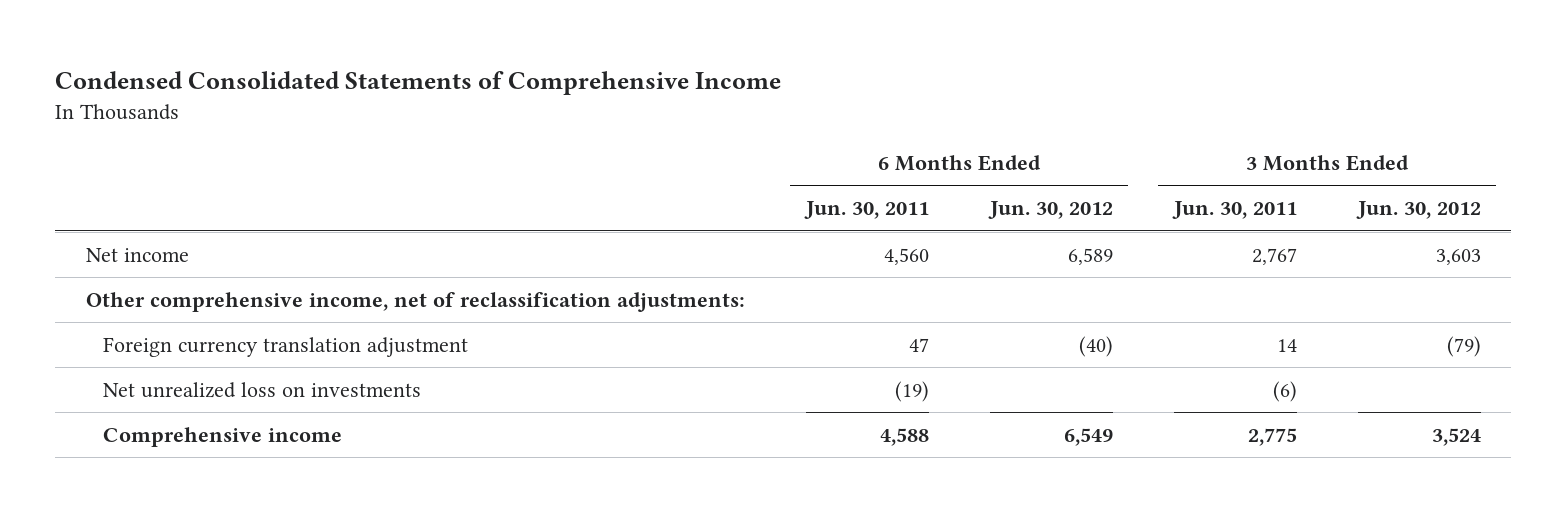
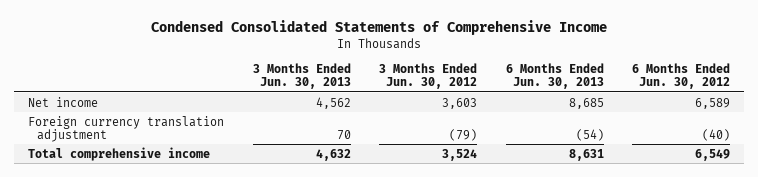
[803,201,929,220] Jun. 30, 2011 -> none
[1171,201,1297,220] Jun. 30, 2011 -> none
none -> [252,62,351,90] 3 Months Ended Jun. 30, 2013
none -> [505,62,604,90] 6 Months Ended Jun. 30, 2013
[85,291,745,312] Other comprehensive income, net of reclassification adjustments: -> none
[102,381,421,398] Net unrealized loss on investments -> none
[102,426,342,447] Comprehensive income -> [28,146,211,161] Total comprehensive income

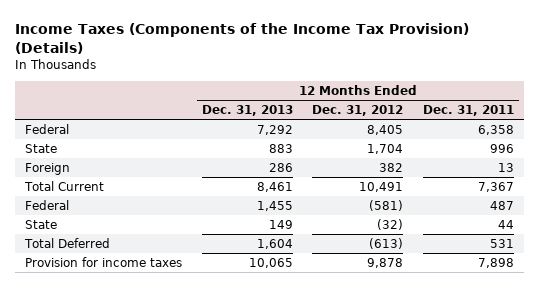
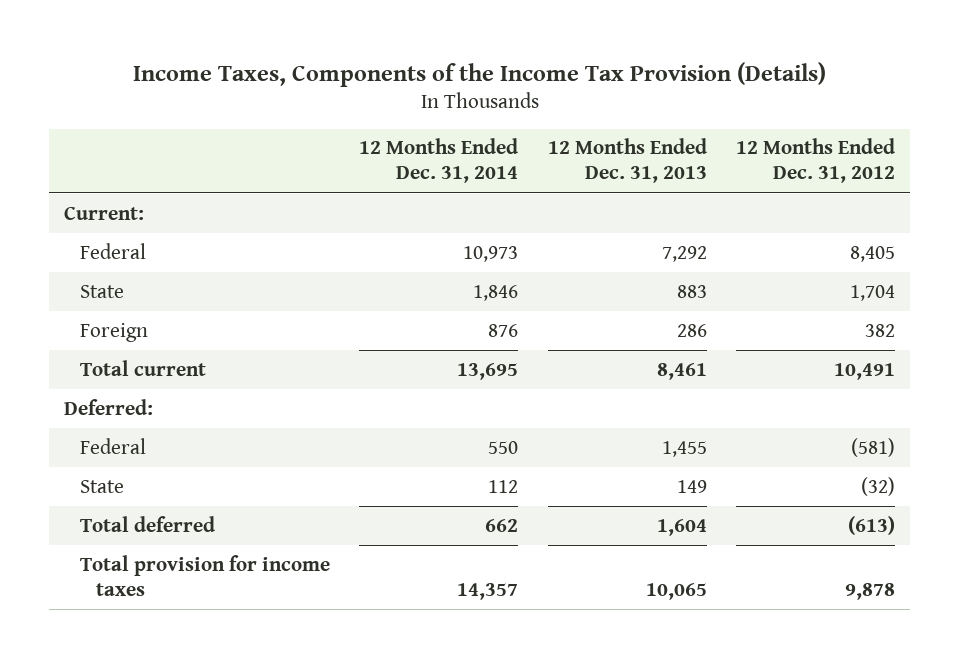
[15,22,470,54] Income Taxes (Components of the Income Tax Provision) (Details) -> [132,61,826,87] Income Taxes, Components of the Income Tax Provision (Details)
[422,105,514,117] Dec. 31, 2011 -> none
none -> [359,138,519,184] 12 Months Ended Dec. 31, 2014
none -> [63,206,144,220] Current:
[23,180,104,191] Total Current -> [79,359,206,376] Total current
none -> [63,398,153,415] Deferred:
[23,237,110,248] Total Deferred -> [79,515,215,532] Total deferred
[24,256,182,267] Provision for income taxes -> [79,554,330,596] Total provision for income taxes

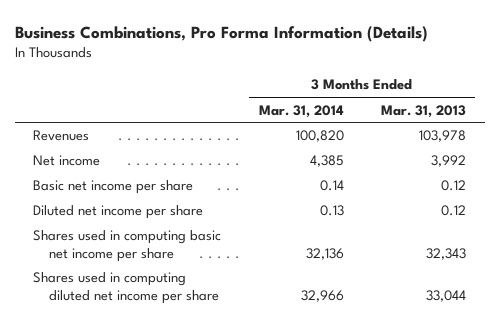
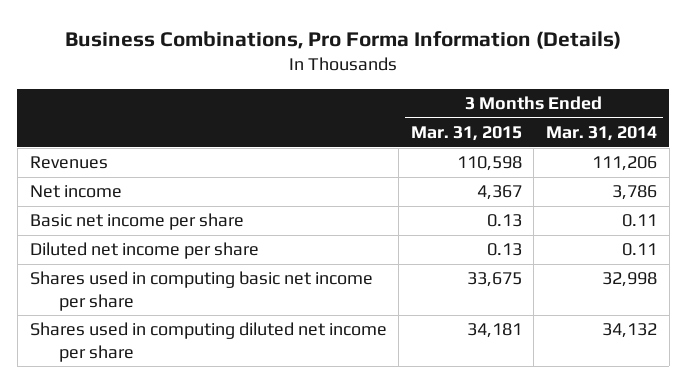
[381,104,467,118] Mar. 31, 2013 -> none
none -> [410,126,522,142] Mar. 31, 2015
[295,130,344,143] 100,820 -> [591,156,657,172] 111,206
[309,155,344,168] 4,385 -> [611,185,657,201] 3,786
[319,180,344,192] 0.14 -> [621,214,657,228] 0.11
[319,205,344,217] 0.13 -> [621,243,657,257] 0.11
[305,247,344,260] 32,136 -> [601,272,657,288] 32,998
[300,289,344,302] 32,966 -> [601,323,657,339] 34,132

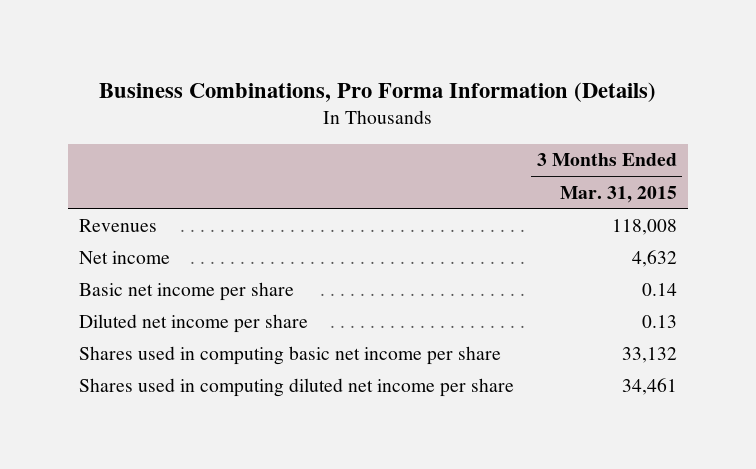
[545,126,657,142] Mar. 31, 2014 -> none
[456,156,522,172] 110,598 -> [611,218,677,235] 118,008
[476,185,522,201] 4,367 -> [631,249,677,267] 4,632
[486,214,522,228] 0.13 -> [641,282,677,296] 0.14
[466,272,522,288] 33,675 -> [621,346,677,363] 33,132
[466,323,522,339] 34,181 -> [621,377,677,395] 34,461

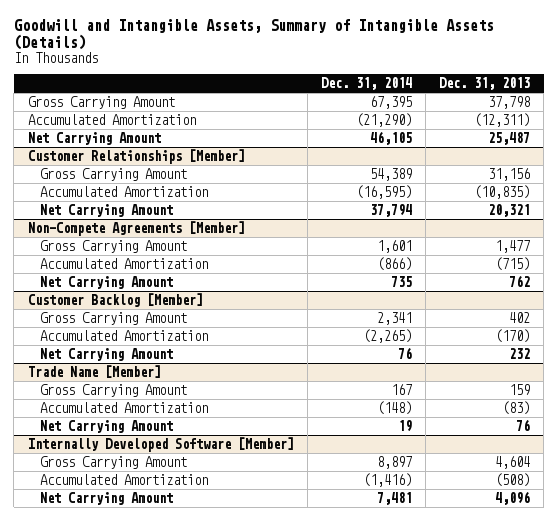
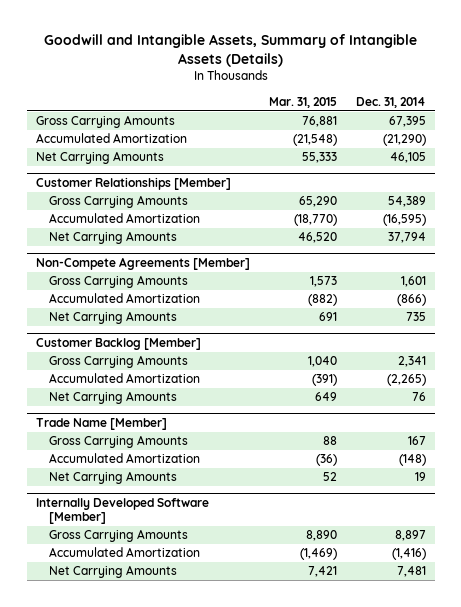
[439,77,531,91] Dec. 31, 2013 -> none
none -> [268,96,337,108] Mar. 31, 2015
[27,96,175,110] Gross Carrying Amount -> [35,115,175,129] Gross Carrying Amounts
[27,132,161,146] Net Carrying Amount -> [35,151,164,165] Net Carrying Amounts
[40,168,188,182] Gross Carrying Amount -> [49,195,189,209] Gross Carrying Amounts
[40,204,174,218] Net Carrying Amount -> [49,231,178,245] Net Carrying Amounts
[40,240,188,254] Gross Carrying Amount -> [49,275,189,289] Gross Carrying Amounts
[40,276,174,290] Net Carrying Amount -> [49,311,178,325] Net Carrying Amounts
[40,312,188,326] Gross Carrying Amount -> [49,355,189,369] Gross Carrying Amounts
[40,348,174,362] Net Carrying Amount -> [49,391,178,405] Net Carrying Amounts
[40,384,188,398] Gross Carrying Amount -> [49,435,189,449] Gross Carrying Amounts
[40,420,174,434] Net Carrying Amount -> [49,471,178,485] Net Carrying Amounts
[40,456,188,470] Gross Carrying Amount -> [49,529,189,543] Gross Carrying Amounts
[40,492,174,506] Net Carrying Amount -> [49,565,178,579] Net Carrying Amounts

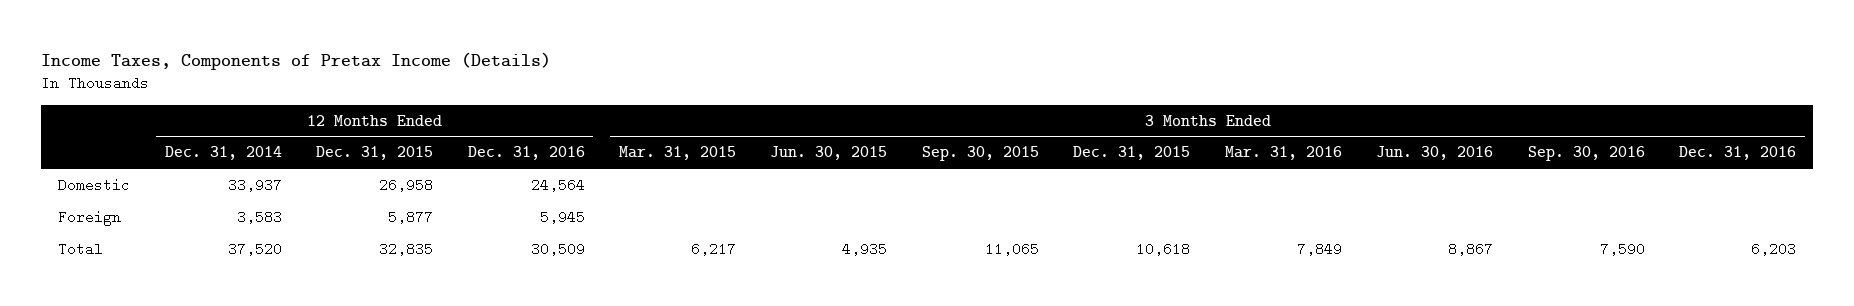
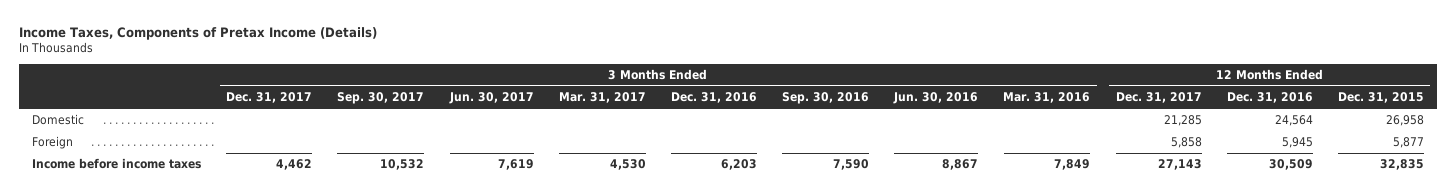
[164,146,282,161] Dec. 31, 2014 -> none
[619,146,737,161] Mar. 31, 2015 -> none
[770,146,888,161] Jun. 30, 2015 -> none
[921,146,1039,162] Sep. 30, 2015 -> none
[1073,146,1191,161] Dec. 31, 2015 -> none
none -> [226,92,313,104] Dec. 31, 2017
none -> [337,92,425,105] Sep. 30, 2017
none -> [448,92,534,105] Jun. 30, 2017
none -> [558,92,646,104] Mar. 31, 2017
none -> [1115,92,1202,104] Dec. 31, 2017
[58,241,104,256] Total -> [31,158,201,170] Income before income taxes

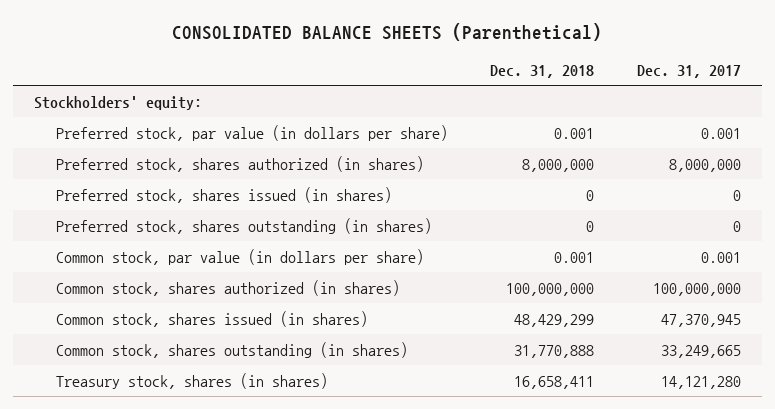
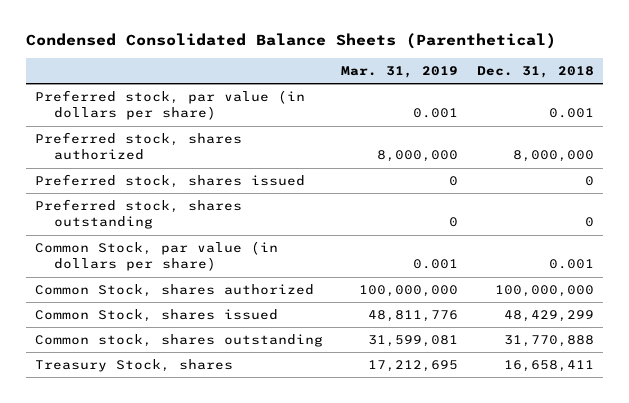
[172,23,603,42] CONSOLIDATED BALANCE SHEETS (Parenthetical) -> [25,33,556,50] Condensed Consolidated Balance Sheets (Parenthetical)
[636,65,741,79] Dec. 31, 2017 -> none
none -> [341,65,459,78] Mar. 31, 2019
[34,95,203,110] Stockholders' equity: -> none
[55,155,424,172] Preferred stock, shares authorized (in shares) -> [34,132,242,161] Preferred stock, shares authorized
[55,186,392,203] Preferred stock, shares issued (in shares) -> [34,174,305,189] Preferred stock, shares issued
[55,217,432,234] Preferred stock, shares outstanding (in shares) -> [34,199,242,230] Preferred stock, shares outstanding
[55,248,424,265] Common stock, par value (in dollars per share) -> [34,241,278,272] Common Stock, par value (in dollars per share)
[55,279,400,296] Common stock, shares authorized (in shares) -> [34,284,314,298] Common Stock, shares authorized
[55,310,368,327] Common stock, shares issued (in shares) -> [34,309,278,323] Common Stock, shares issued
[55,341,408,358] Common stock, shares outstanding (in shares) -> [34,334,323,348] Common stock, shares outstanding
[55,372,328,389] Treasury stock, shares (in shares) -> [34,359,233,373] Treasury Stock, shares

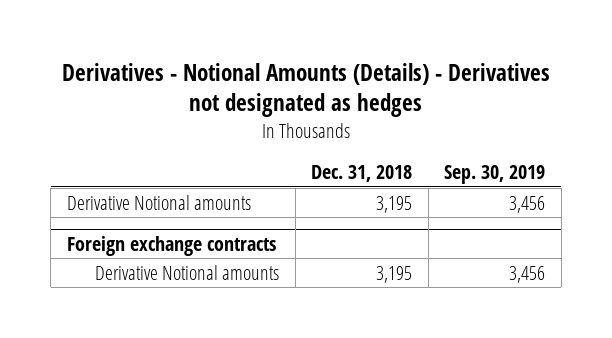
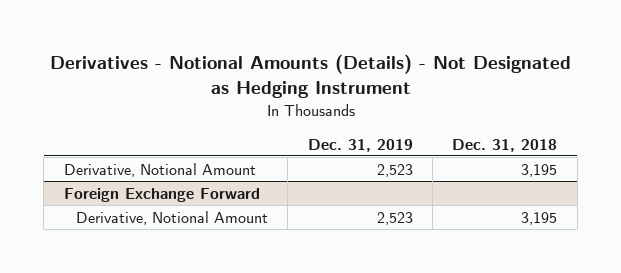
[62,63,551,118] Derivatives - Notional Amounts (Details) - Derivatives not designated as hedges -> [49,53,571,98] Derivatives - Notional Amounts (Details) - Not Designated as Hedging Instrument
[444,164,546,184] Sep. 30, 2019 -> none
none -> [307,138,413,152] Dec. 31, 2019
[66,194,251,210] Derivative Notional amounts -> [63,162,256,177] Derivative, Notional Amount
[66,235,276,256] Foreign exchange contracts -> [63,187,260,202] Foreign Exchange Forward
[95,264,280,280] Derivative Notional amounts -> [75,210,268,225] Derivative, Notional Amount

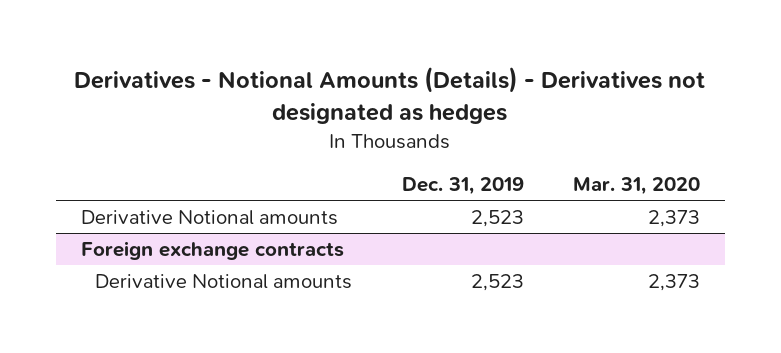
[49,53,571,98] Derivatives - Notional Amounts (Details) - Not Designated as Hedging Instrument -> [74,66,706,124] Derivatives - Notional Amounts (Details) - Derivatives not designated as hedges
[452,138,558,152] Dec. 31, 2018 -> none
none -> [572,177,700,196] Mar. 31, 2020
[63,162,256,177] Derivative, Notional Amount -> [80,210,338,226] Derivative Notional amounts
[63,187,260,202] Foreign Exchange Forward -> [80,241,344,261] Foreign exchange contracts
[75,210,268,225] Derivative, Notional Amount -> [95,274,353,290] Derivative Notional amounts

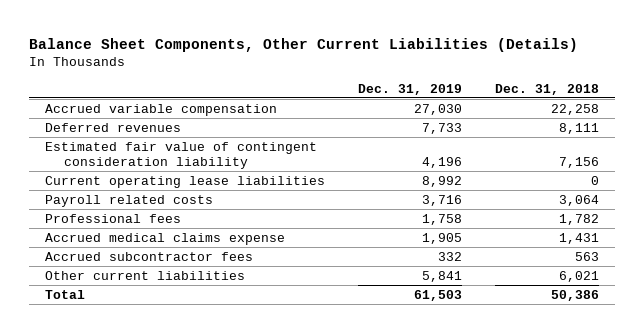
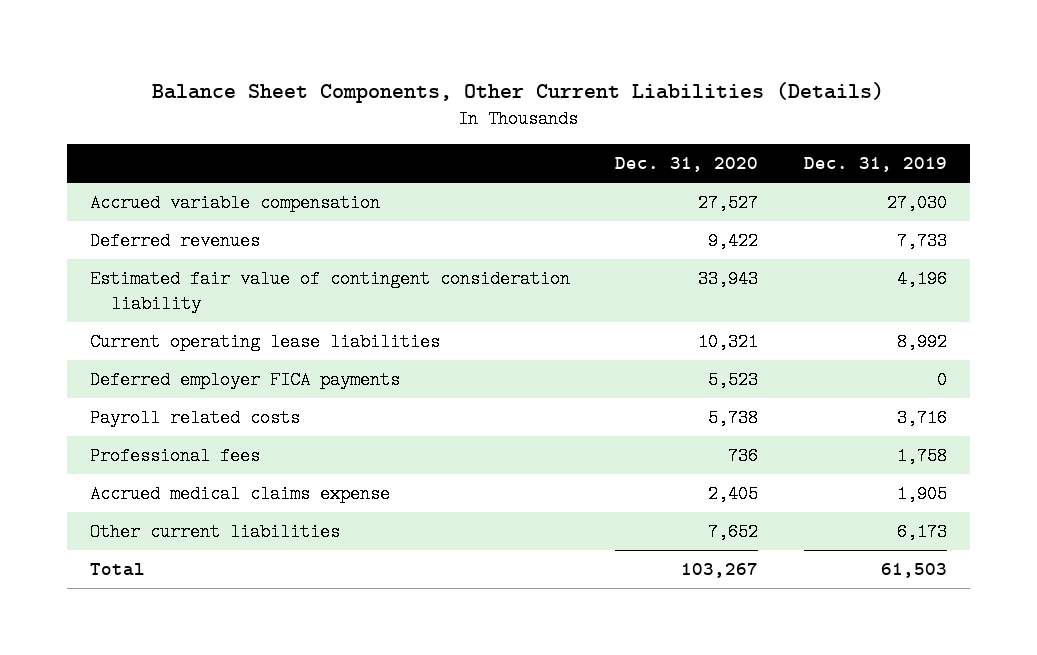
[494,83,599,95] Dec. 31, 2018 -> none
none -> [615,157,759,173] Dec. 31, 2020
none -> [89,371,400,390] Deferred employer FICA payments
[45,251,254,261] Accrued subcontractor fees -> none
[421,270,462,282] 5,841 -> [897,523,948,542] 6,173

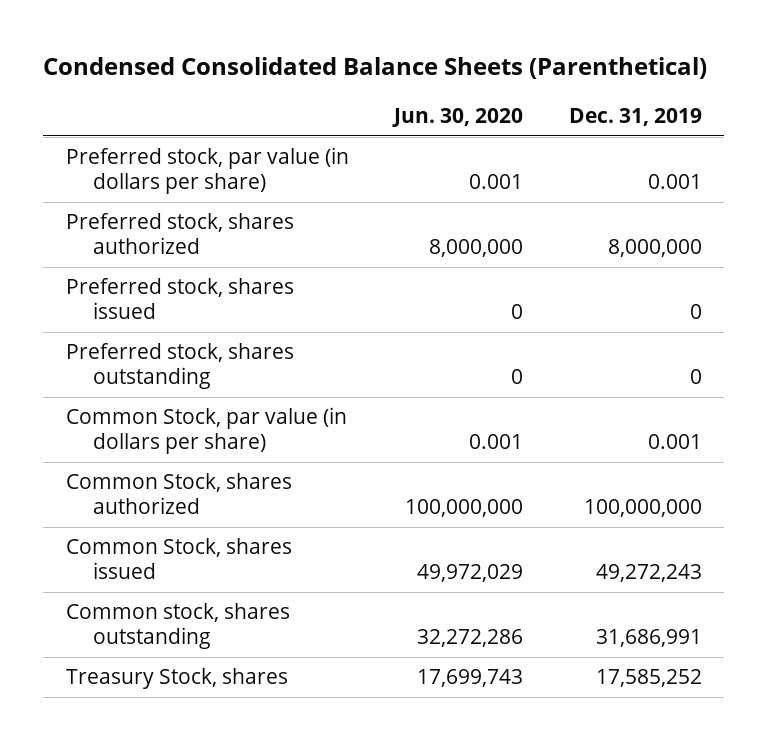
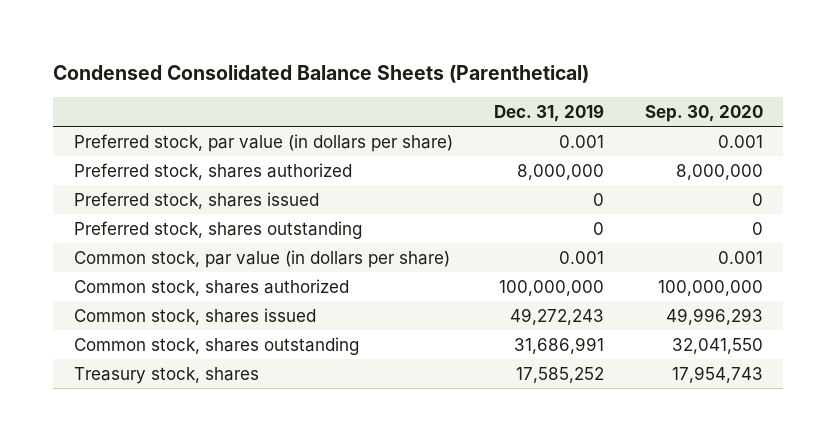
[392,108,524,128] Jun. 30, 2020 -> none
none -> [644,104,763,122] Sep. 30, 2020
[66,407,348,454] Common Stock, par value (in dollars per share) -> [73,249,450,268] Common stock, par value (in dollars per share)
[66,473,293,514] Common Stock, shares authorized -> [73,278,349,296] Common stock, shares authorized
[66,538,293,579] Common Stock, shares issued -> [73,307,316,325] Common stock, shares issued
[66,668,289,690] Treasury Stock, shares -> [73,366,259,384] Treasury stock, shares

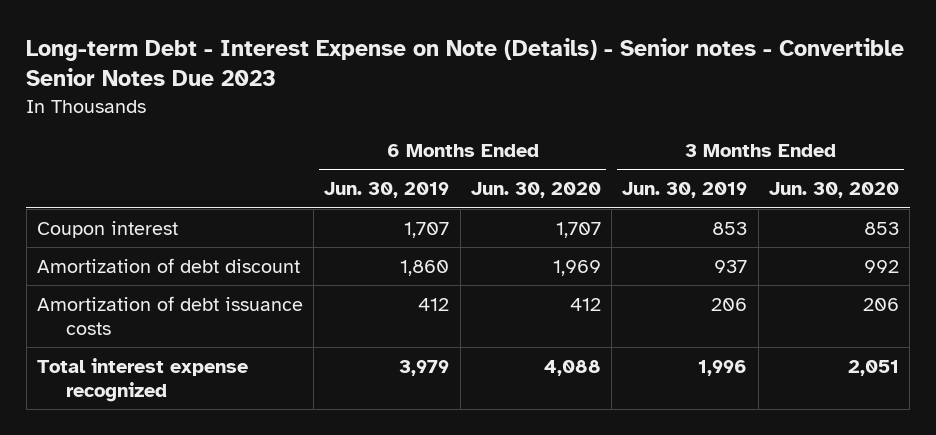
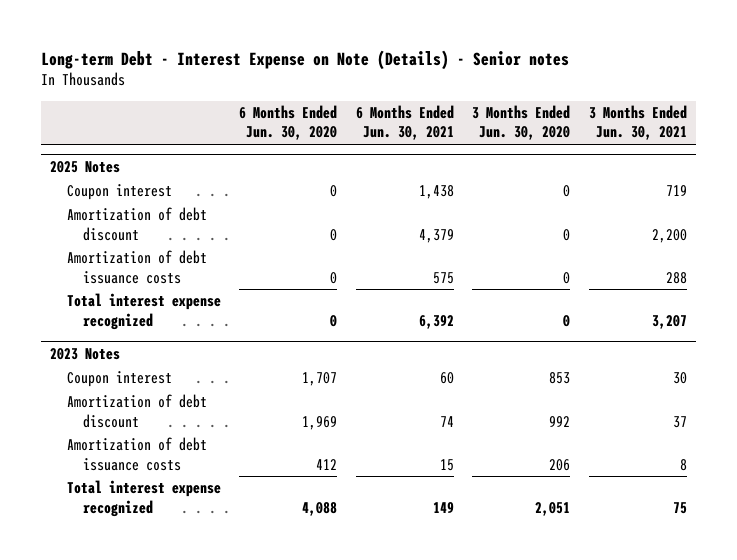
[26,38,905,87] Long-term Debt - Interest Expense on Note (Details) - Senior notes - Convertible Senior Notes Due 2023 -> [40,49,569,70] Long-term Debt - Interest Expense on Note (Details) - Senior notes
[324,182,450,199] Jun. 30, 2019 -> none
[622,182,748,199] Jun. 30, 2019 -> none
none -> [355,105,454,141] 6 Months Ended Jun. 30, 2021
none -> [588,105,687,141] 3 Months Ended Jun. 30, 2021
none -> [49,161,120,174] 2025 Notes
none -> [66,184,172,201] Coupon interest
none -> [66,207,207,241] Amortization of debt discount
none -> [66,250,207,284] Amortization of debt issuance costs
none -> [66,293,221,330] Total interest expense recognized
none -> [49,348,120,361] 2023 Notes

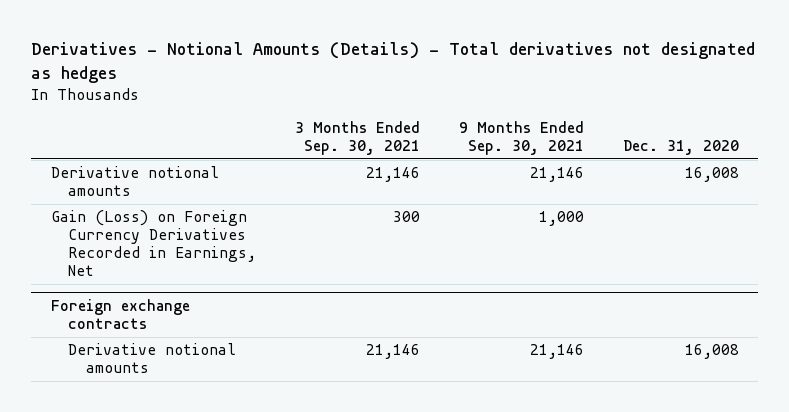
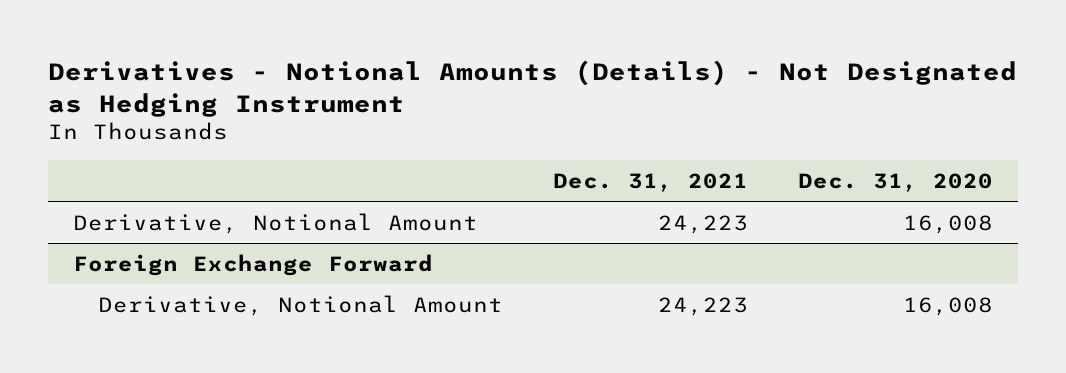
[31,42,756,84] Derivatives - Notional Amounts (Details) - Total derivatives not designated as hedges -> [47,59,1017,117] Derivatives - Notional Amounts (Details) - Not Designated as Hedging Instrument
[294,121,420,156] 3 Months Ended Sep. 30, 2021 -> none
[458,121,584,156] 9 Months Ended Sep. 30, 2021 -> none
none -> [552,172,748,192] Dec. 31, 2021
[50,210,257,277] Gain (Loss) on Foreign Currency Derivatives Recorded in Earnings, Net -> none
[50,166,219,197] Derivative notional amounts -> [72,212,478,234] Derivative, Notional Amount
[50,299,190,330] Foreign exchange contracts -> [72,253,433,276] Foreign Exchange Forward
[68,343,237,374] Derivative notional amounts -> [97,294,503,316] Derivative, Notional Amount

